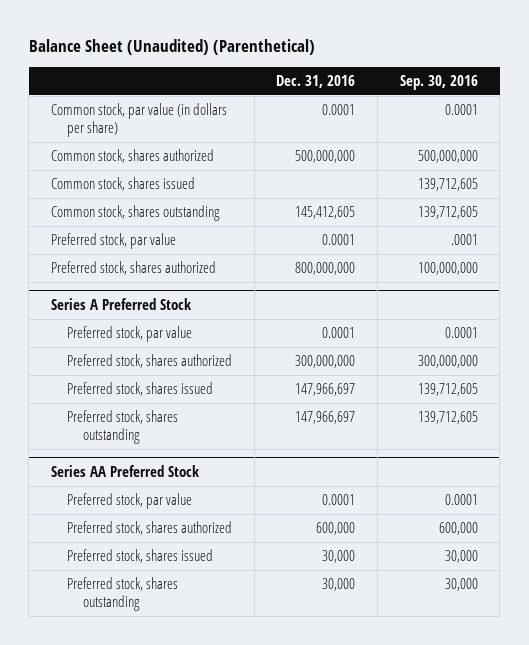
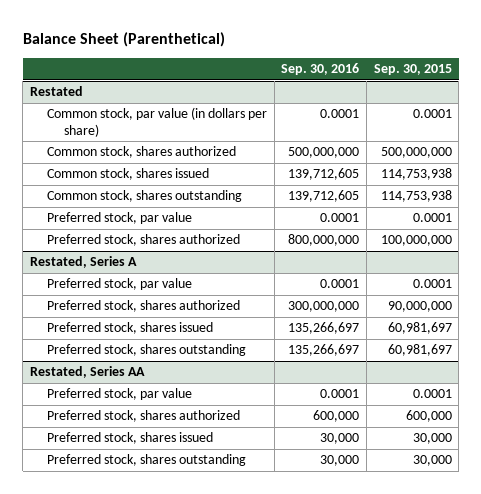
[28,39,315,56] Balance Sheet (Unaudited) (Parenthetical) -> [22,31,225,47] Balance Sheet (Parenthetical)
[276,75,356,89] Dec. 31, 2016 -> none
none -> [373,64,452,76] Sep. 30, 2015
none -> [29,86,83,97] Restated
[51,233,177,250] Preferred stock, par value -> none
[51,261,217,276] Preferred stock, shares authorized -> none
[51,298,193,311] Series A Preferred Stock -> none
none -> [46,234,240,247] Preferred stock, shares authorized
none -> [29,256,137,269] Restated, Series A
none -> [46,278,192,291] Preferred stock, par value
[51,465,201,478] Series AA Preferred Stock -> none
[417,383,478,397] 139,712,605 -> [288,322,360,335] 135,266,697
[417,411,478,425] 139,712,605 -> [288,344,360,357] 135,266,697
none -> [29,366,145,379] Restated, Series AA

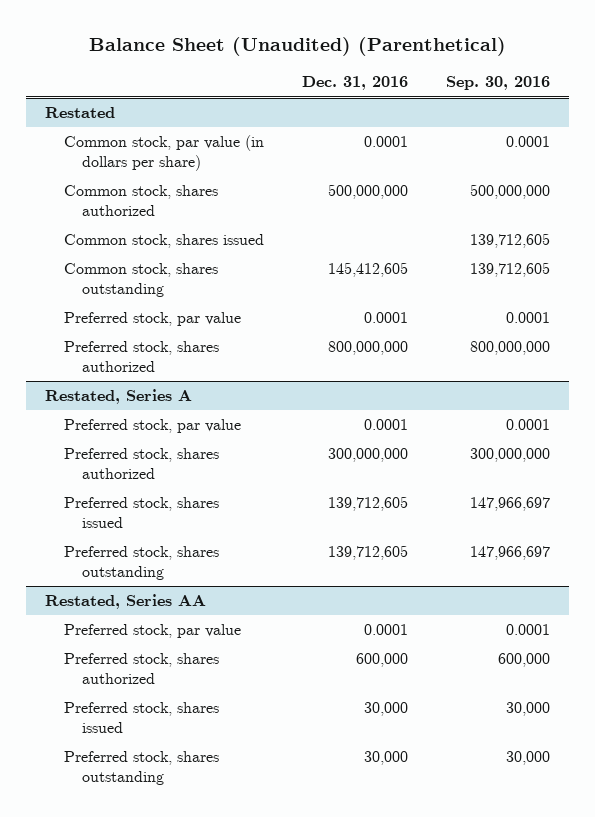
[22,31,225,47] Balance Sheet (Parenthetical) -> [88,37,506,57] Balance Sheet (Unaudited) (Parenthetical)
[373,64,452,76] Sep. 30, 2015 -> none
none -> [301,76,408,91] Dec. 31, 2016
[288,322,360,335] 135,266,697 -> [469,497,550,512] 147,966,697
[288,344,360,357] 135,266,697 -> [469,546,550,561] 147,966,697

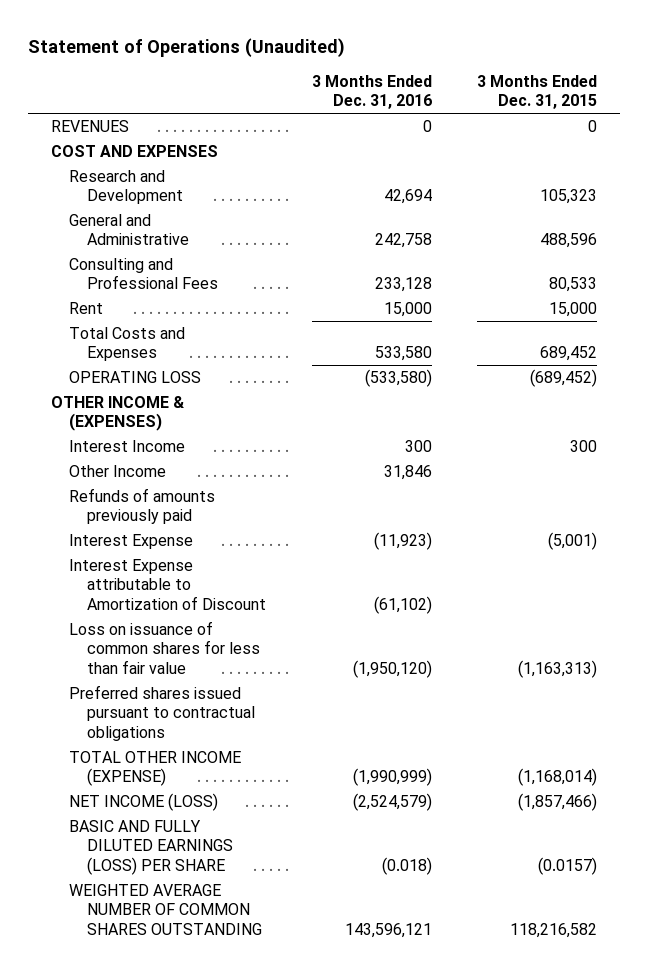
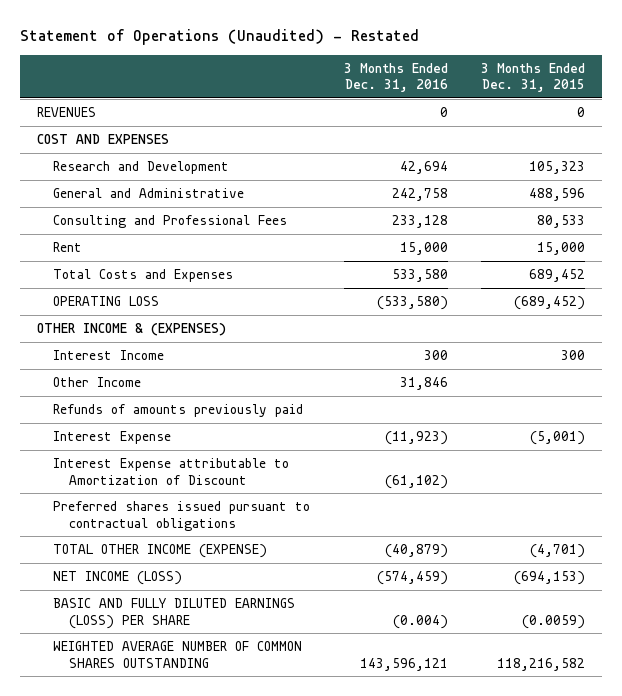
[28,37,346,57] Statement of Operations (Unaudited) -> [20,29,420,46] Statement of Operations (Unaudited) - Restated
[69,621,261,674] Loss on issuance of common shares for less than fair value -> none
[352,768,432,787] (1,990,999) -> [384,543,448,558] (40,879)
[518,768,598,787] (1,168,014) -> [530,543,586,558] (4,701)
[352,793,432,812] (2,524,579) -> [376,570,448,585] (574,459)
[518,793,598,812] (1,857,466) -> [514,570,586,585] (694,153)
[381,856,432,875] (0.018) -> [392,614,448,629] (0.004)
[538,856,598,875] (0.0157) -> [522,614,586,629] (0.0059)

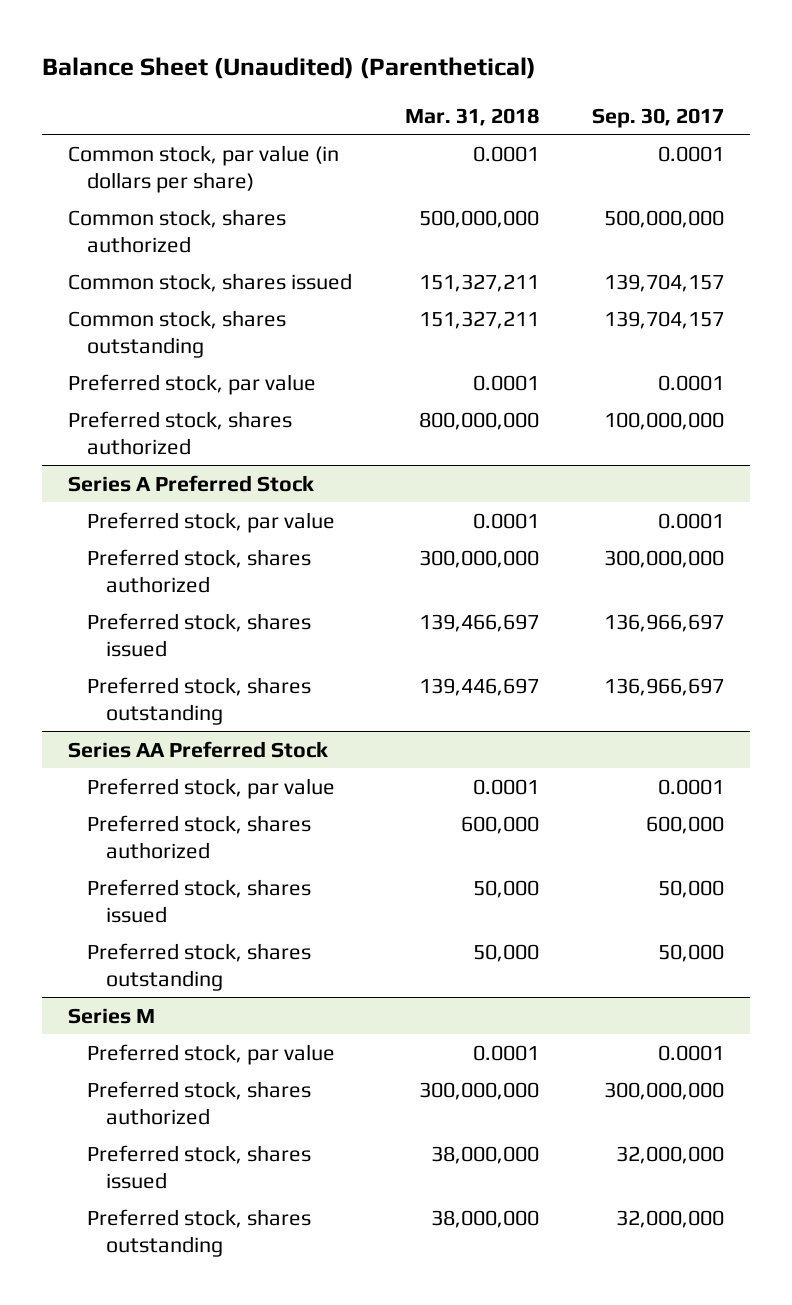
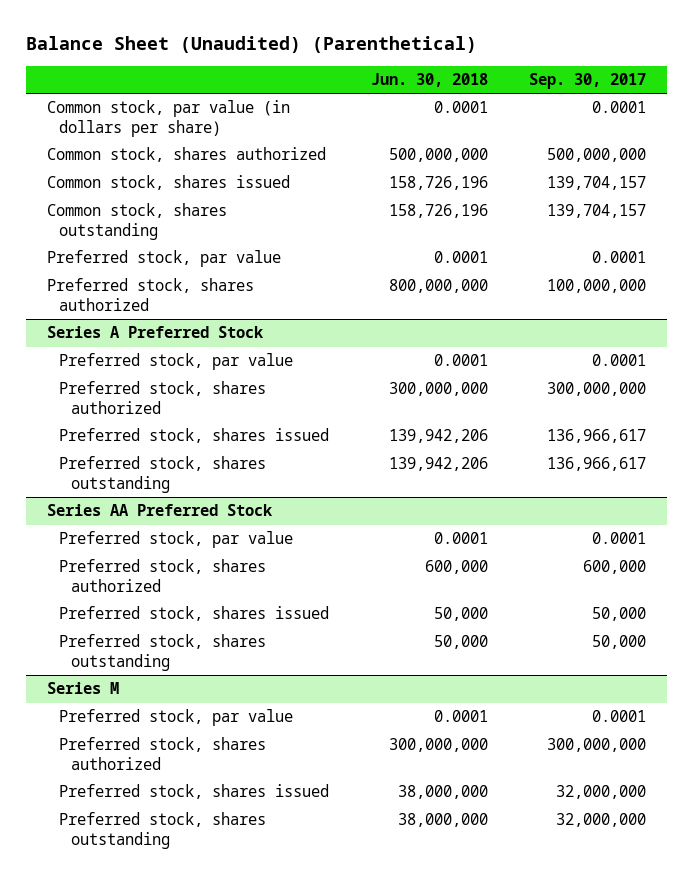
[405,107,540,126] Mar. 31, 2018 -> none
none -> [370,72,488,87] Jun. 30, 2018
[603,613,724,632] 136,966,697 -> [547,429,647,444] 136,966,617
[603,677,724,696] 136,966,697 -> [547,457,647,472] 136,966,617

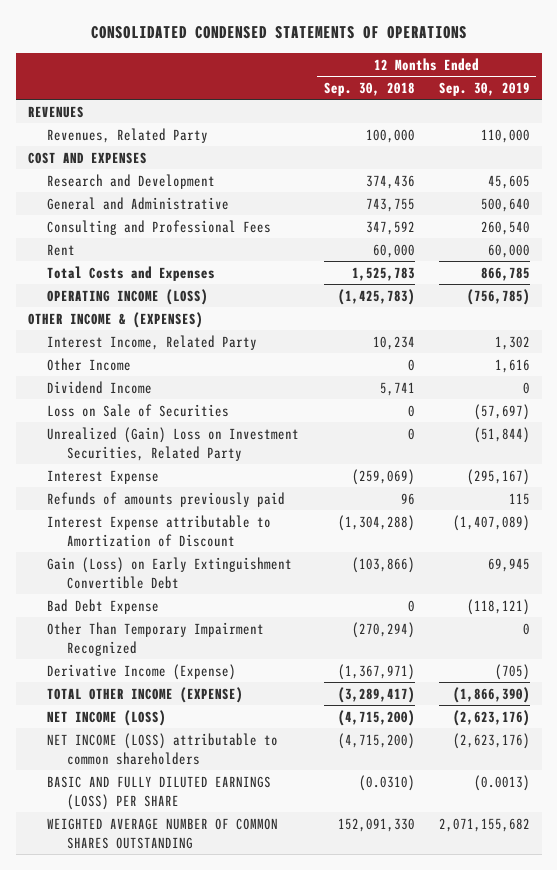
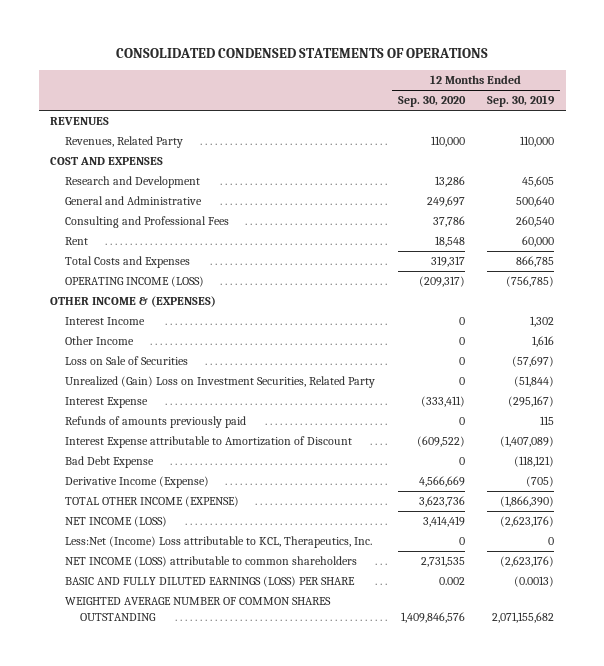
[323,81,415,96] Sep. 30, 2018 -> none
none -> [397,96,466,108] Sep. 30, 2020
[47,334,258,350] Interest Income, Related Party -> [65,317,146,326] Interest Income
[47,380,153,394] Dividend Income -> none
[47,556,293,589] Gain (Loss) on Early Extinguishment Convertible Debt -> none
[47,621,265,656] Other Than Temporary Impairment Recognized -> none
none -> [65,536,373,549] Less:Net (Income) Loss attributable to KCL, Therapeutics, Inc.

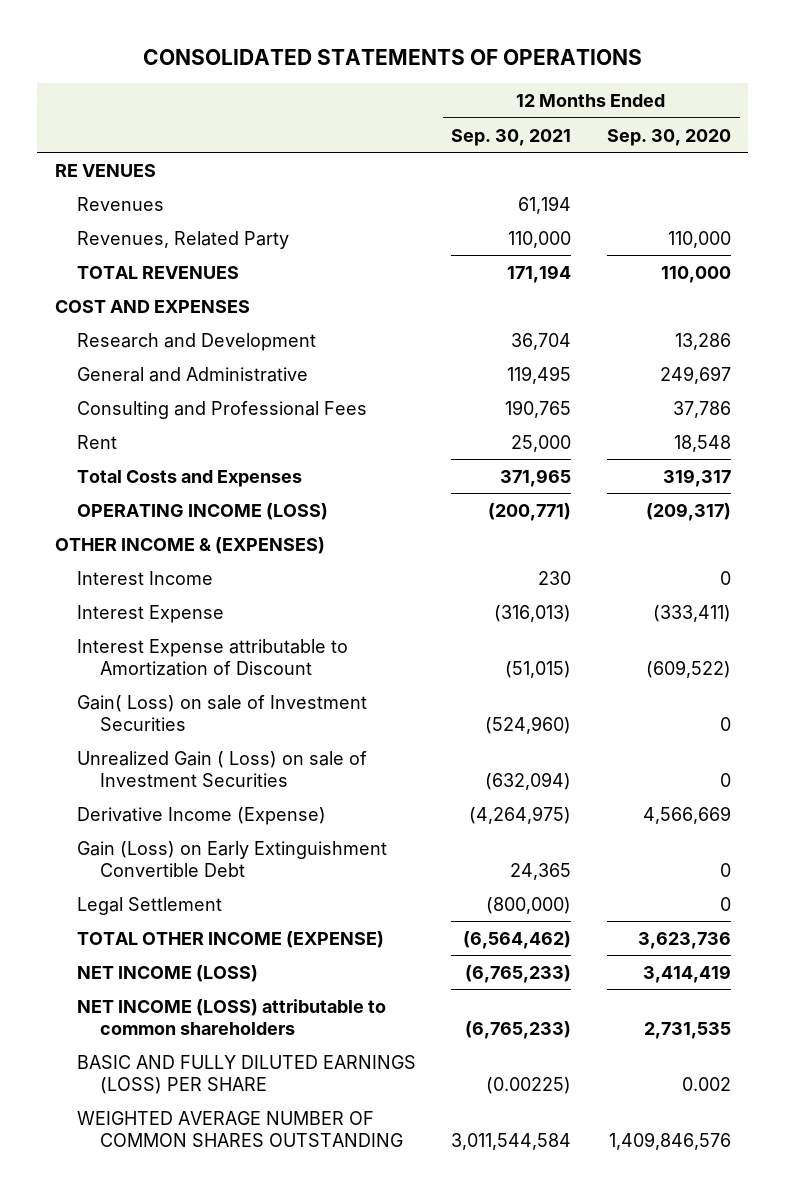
[116,47,489,58] CONSOLIDATED CONDENSED STATEMENTS OF OPERATIONS -> [142,49,642,66] CONSOLIDATED STATEMENTS OF OPERATIONS
[487,95,556,108] Sep. 30, 2019 -> none
none -> [451,128,572,146] Sep. 30, 2021
[50,117,110,126] REVENUES -> [54,163,156,177] RE VENUES
none -> [77,196,165,211] Revenues
none -> [77,265,240,279] TOTAL REVENUES
[65,336,135,346] Other Income -> none
[65,356,189,366] Loss on Sale of Securities -> none
[65,376,376,389] Unrealized (Gain) Loss on Investment Securities, Related Party -> none
[65,416,247,429] Refunds of amounts previously paid -> none
[65,456,155,469] Bad Debt Expense -> none
none -> [77,694,368,731] Gain( Loss) on sale of Investment Securities
none -> [77,750,368,787] Unrealized Gain ( Loss) on sale of Investment Securities
none -> [77,840,388,877] Gain (Loss) on Early Extinguishment Convertible Debt
none -> [77,896,223,915] Legal Settlement
[65,536,373,549] Less:Net (Income) Loss attributable to KCL, Therapeutics, Inc. -> none

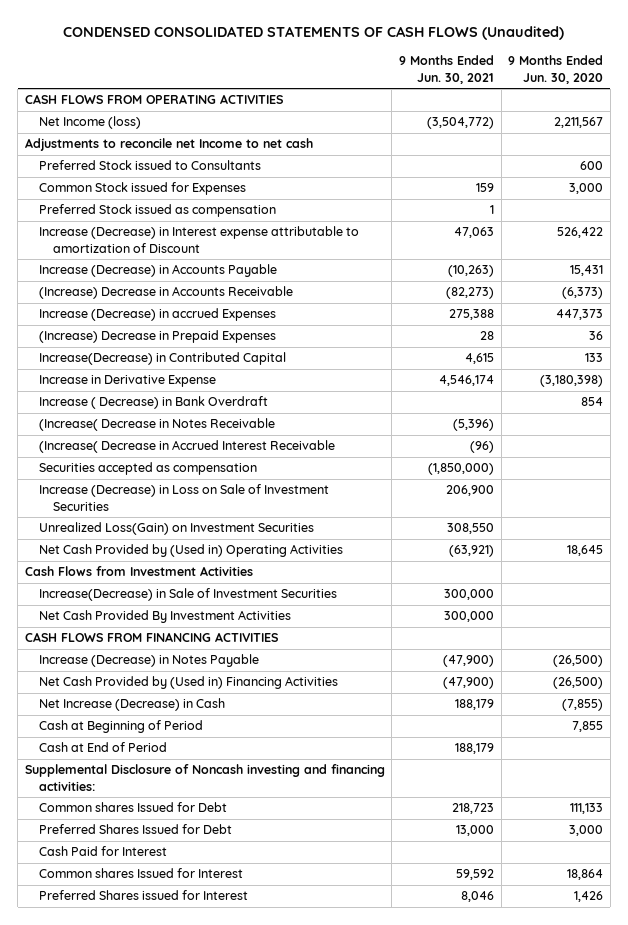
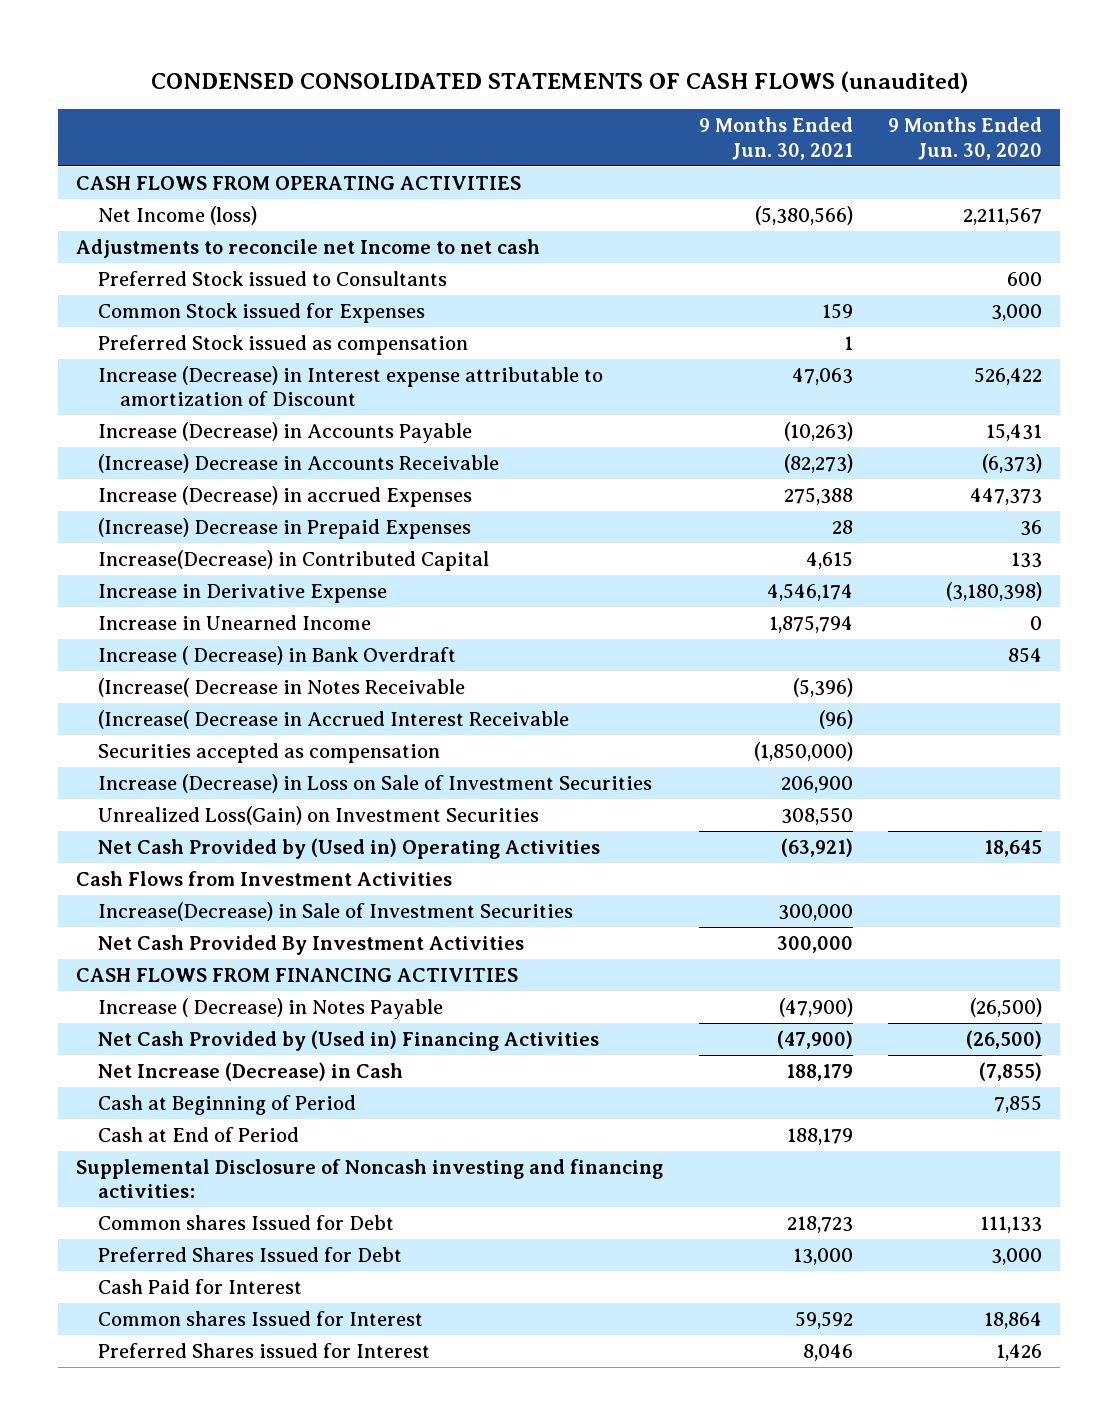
[63,26,565,41] CONDENSED CONSOLIDATED STATEMENTS OF CASH FLOWS (Unaudited) -> [151,71,969,94] CONDENSED CONSOLIDATED STATEMENTS OF CASH FLOWS (unaudited)
[427,117,495,130] (3,504,772) -> [754,205,853,225] (5,380,566)
none -> [97,614,371,630] Increase in Unearned Income
[38,654,259,668] Increase (Decrease) in Notes Payable -> [97,997,443,1019] Increase ( Decrease) in Notes Payable

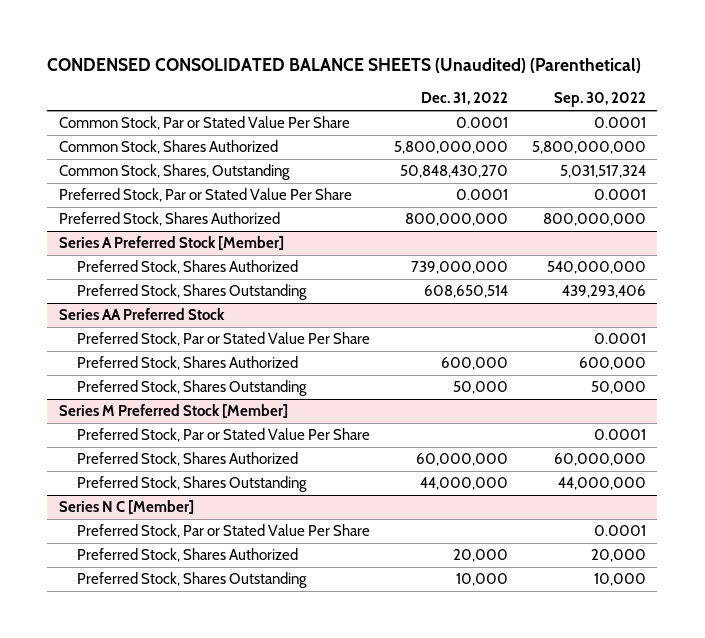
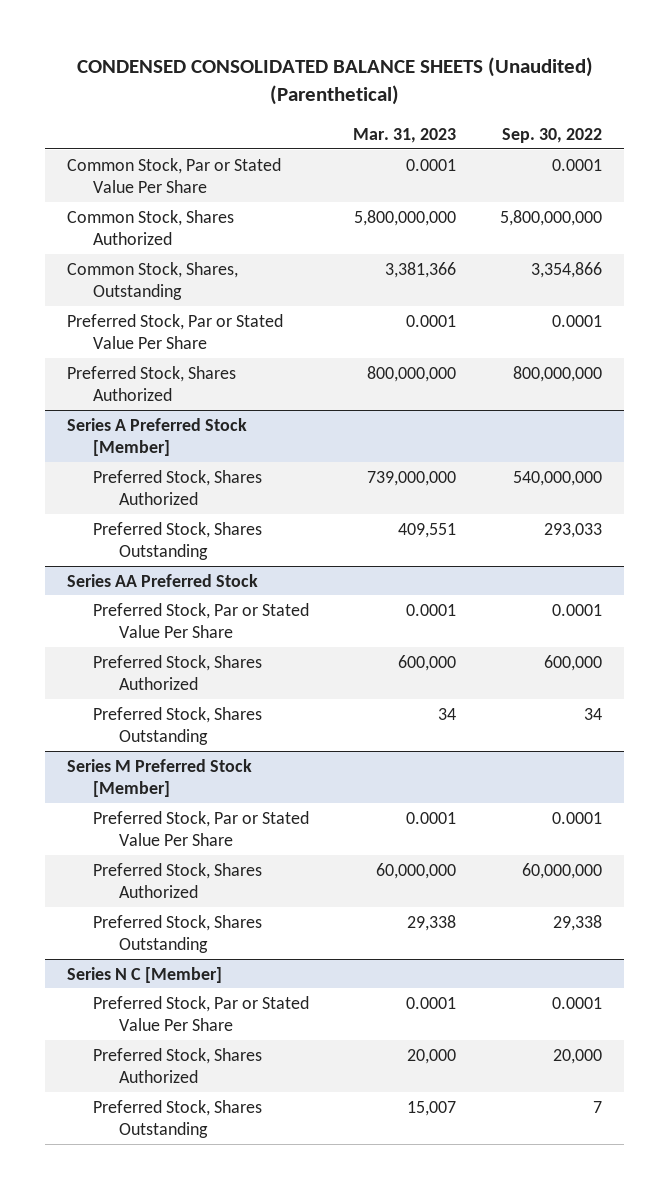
[420,92,508,106] Dec. 31, 2022 -> none
none -> [353,127,457,143] Mar. 31, 2023
[559,165,646,179] 5,031,517,324 -> [531,261,603,278] 3,354,866
[561,285,646,299] 439,293,406 -> [544,522,603,538] 293,033
[590,381,646,395] 50,000 -> [584,707,603,720] 34
[557,477,646,491] 44,000,000 -> [553,914,603,931] 29,338
[593,573,646,587] 10,000 -> [593,1100,603,1113] 7

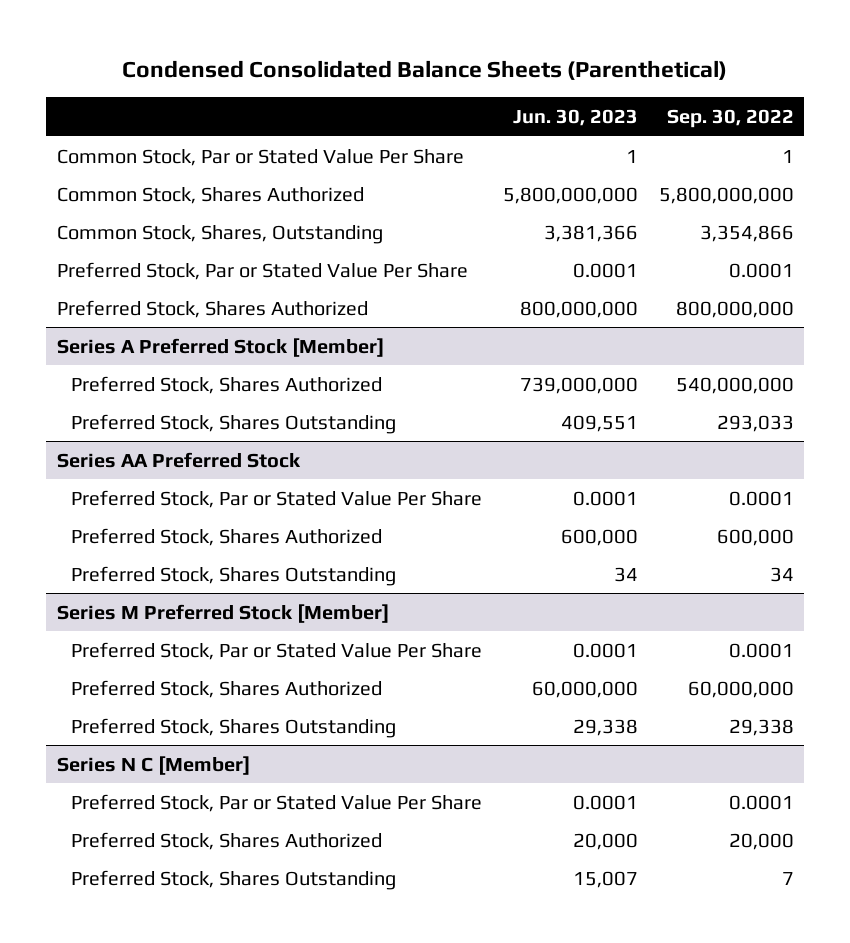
[76,57,593,106] CONDENSED CONSOLIDATED BALANCE SHEETS (Unaudited) (Parenthetical) -> [122,60,728,81] Condensed Consolidated Balance Sheets (Parenthetical)
[353,127,457,143] Mar. 31, 2023 -> none
none -> [512,108,638,126] Jun. 30, 2023
[552,158,603,171] 0.0001 -> [781,149,794,163] 1

